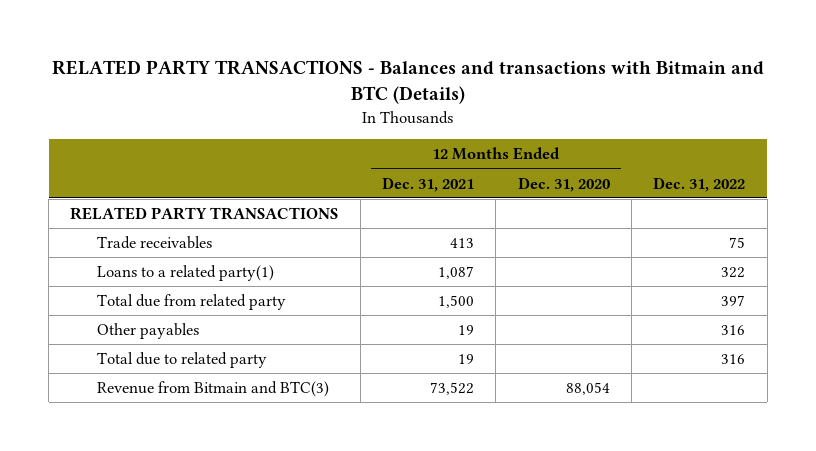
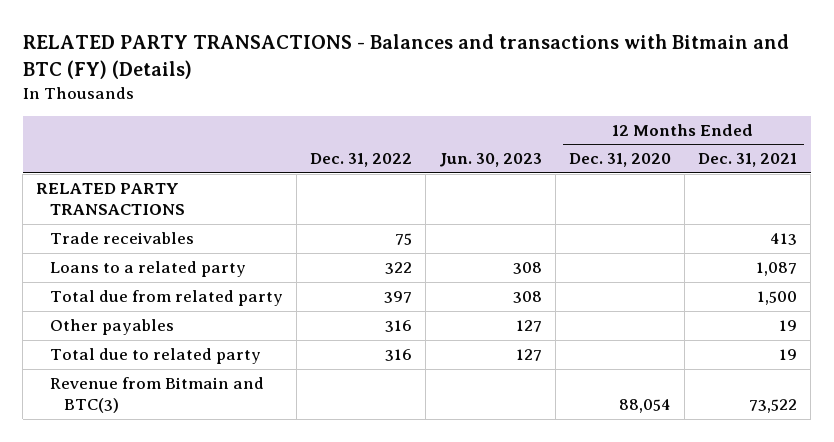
[51,60,764,105] RELATED PARTY TRANSACTIONS - Balances and transactions with Bitmain and BTC (Details) -> [22,34,789,79] RELATED PARTY TRANSACTIONS - Balances and transactions with Bitmain and BTC (FY) (Details)
none -> [439,153,543,168] Jun. 30, 2023
[96,264,274,281] Loans to a related party(1) -> [50,261,247,278] Loans to a related party

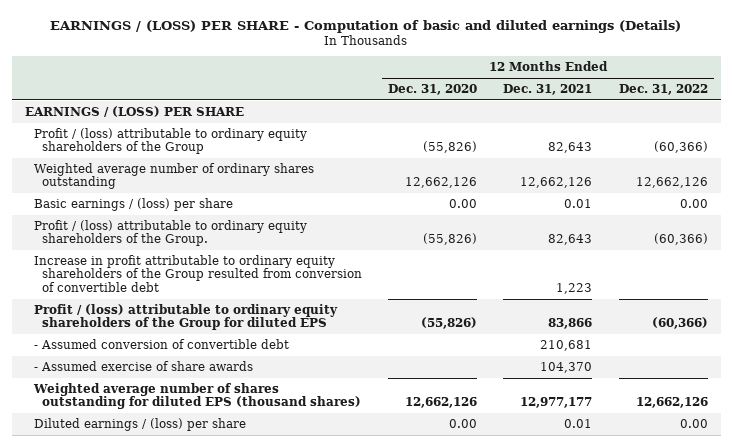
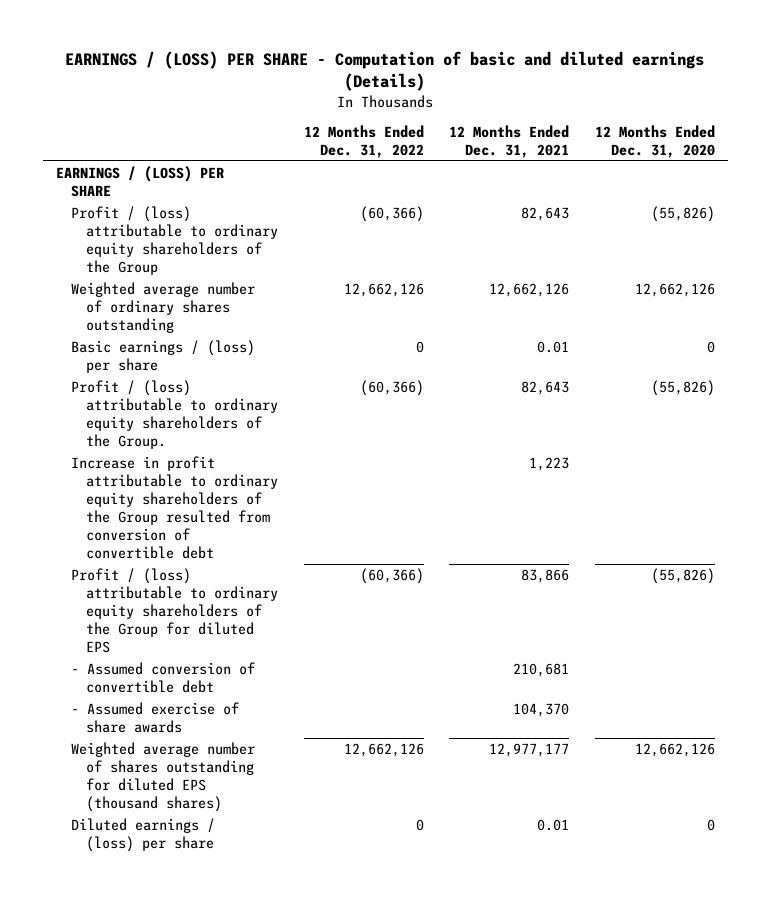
[449,199,478,209] 0.00 -> [707,340,716,353] 0
[679,199,708,209] 0.00 -> [415,340,424,353] 0
[449,419,478,429] 0.00 -> [707,818,716,831] 0
[679,419,708,429] 0.00 -> [415,818,424,831] 0

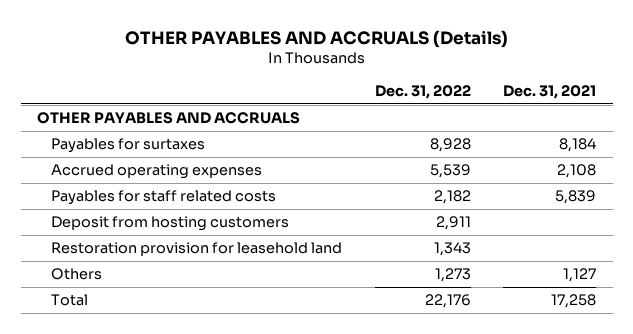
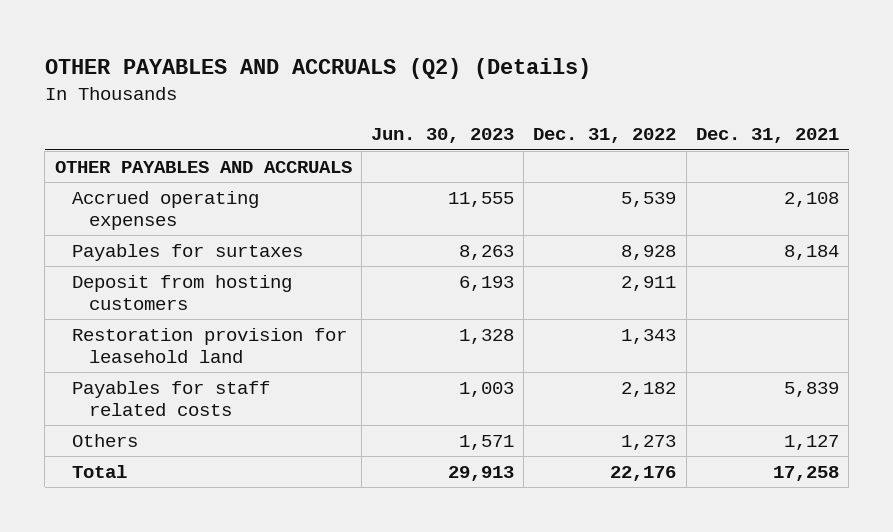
[124,29,508,48] OTHER PAYABLES AND ACCRUALS (Details) -> [44,58,591,80] OTHER PAYABLES AND ACCRUALS (Q2) (Details)
none -> [370,128,514,144] Jun. 30, 2023
[50,138,205,154] Payables for surtaxes -> [71,243,303,261] Payables for surtaxes
[50,190,276,206] Payables for staff related costs -> [71,380,270,417] Payables for staff related costs

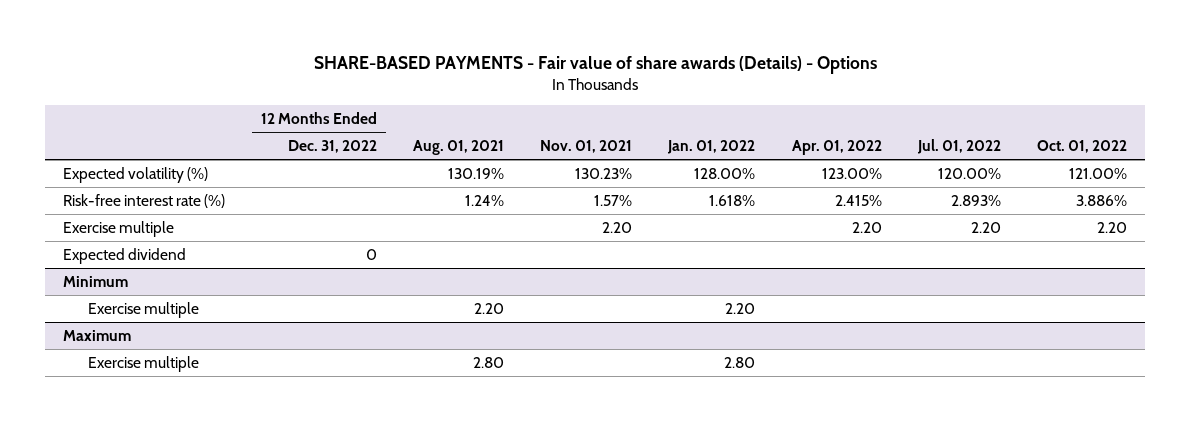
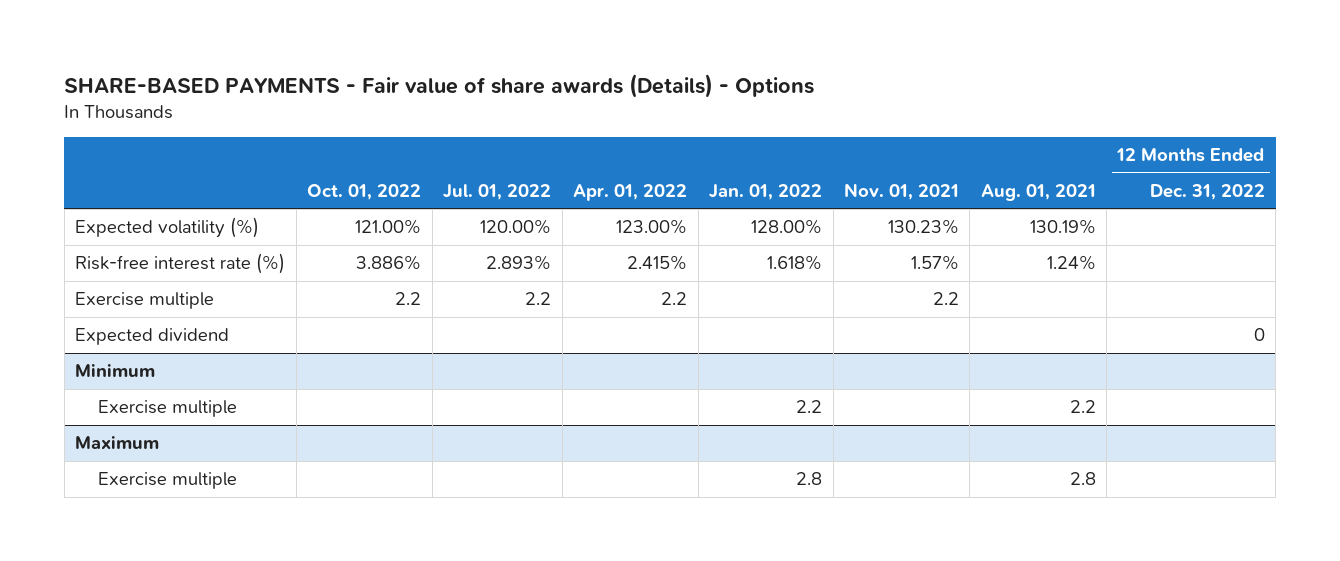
[602,221,633,233] 2.20 -> [932,292,959,306] 2.2
[851,221,882,233] 2.20 -> [661,292,688,306] 2.2
[970,221,1001,233] 2.20 -> [525,292,552,306] 2.2
[1096,221,1127,233] 2.20 -> [395,292,422,306] 2.2
[474,302,505,314] 2.20 -> [1069,400,1096,414] 2.2
[725,302,756,314] 2.20 -> [796,400,823,414] 2.2
[473,356,505,368] 2.80 -> [1069,472,1096,486] 2.8
[724,356,756,368] 2.80 -> [796,472,823,486] 2.8

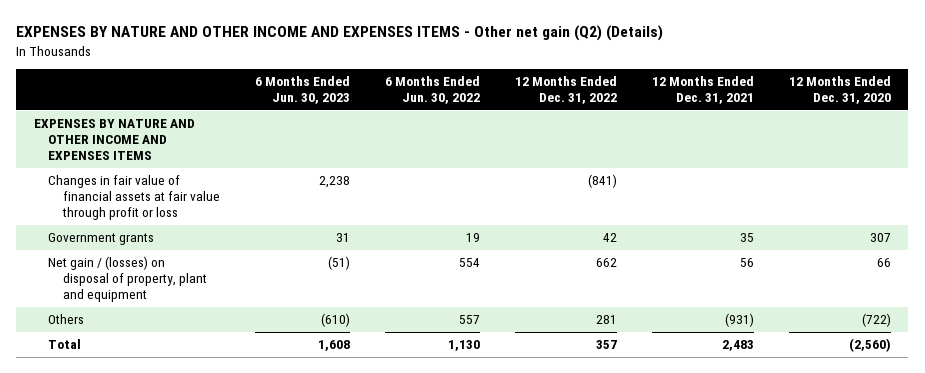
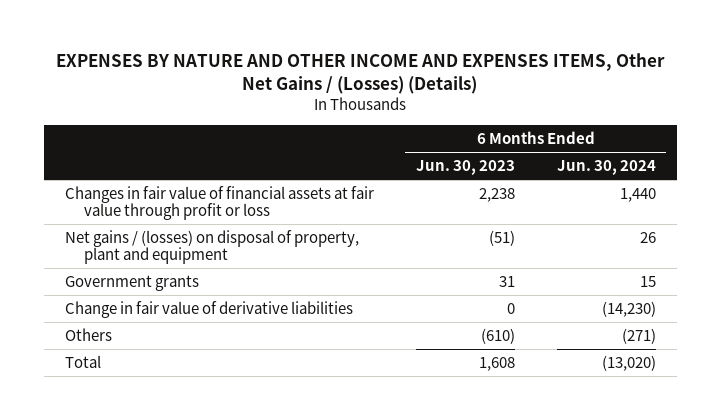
[16,25,664,42] EXPENSES BY NATURE AND OTHER INCOME AND EXPENSES ITEMS - Other net gain (Q2) (Details) -> [56,53,666,95] EXPENSES BY NATURE AND OTHER INCOME AND EXPENSES ITEMS, Other Net Gains / (Losses) (Details)
[384,76,480,105] 6 Months Ended Jun. 30, 2022 -> none
[514,76,617,105] 12 Months Ended Dec. 31, 2022 -> none
[651,76,754,105] 12 Months Ended Dec. 31, 2021 -> none
[788,76,891,105] 12 Months Ended Dec. 31, 2020 -> none
none -> [556,160,656,176] Jun. 30, 2024
[33,119,195,161] EXPENSES BY NATURE AND OTHER INCOME AND EXPENSES ITEMS -> none
none -> [64,229,359,265] Net gains / (losses) on disposal of property, plant and equipment
[48,256,207,303] Net gain / (losses) on disposal of property, plant and equipment -> none
none -> [64,300,353,318] Change in fair value of derivative liabilities

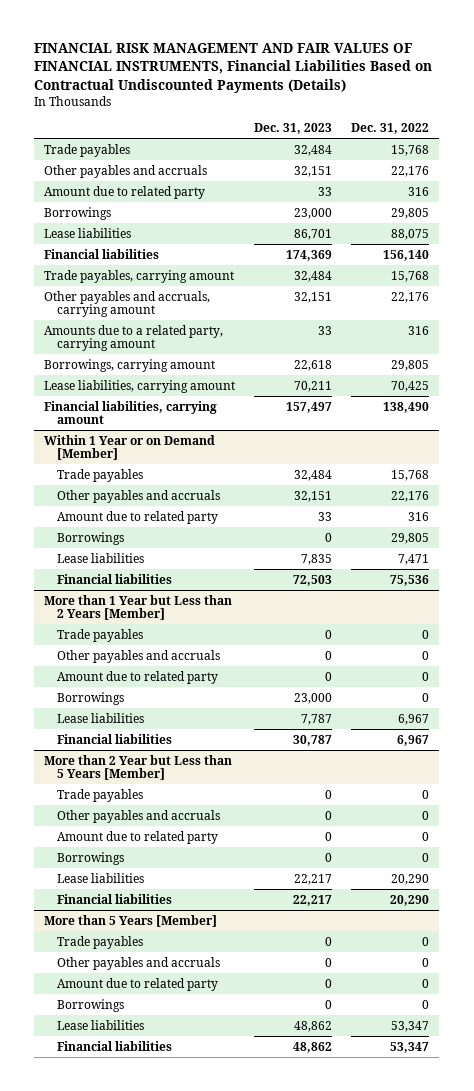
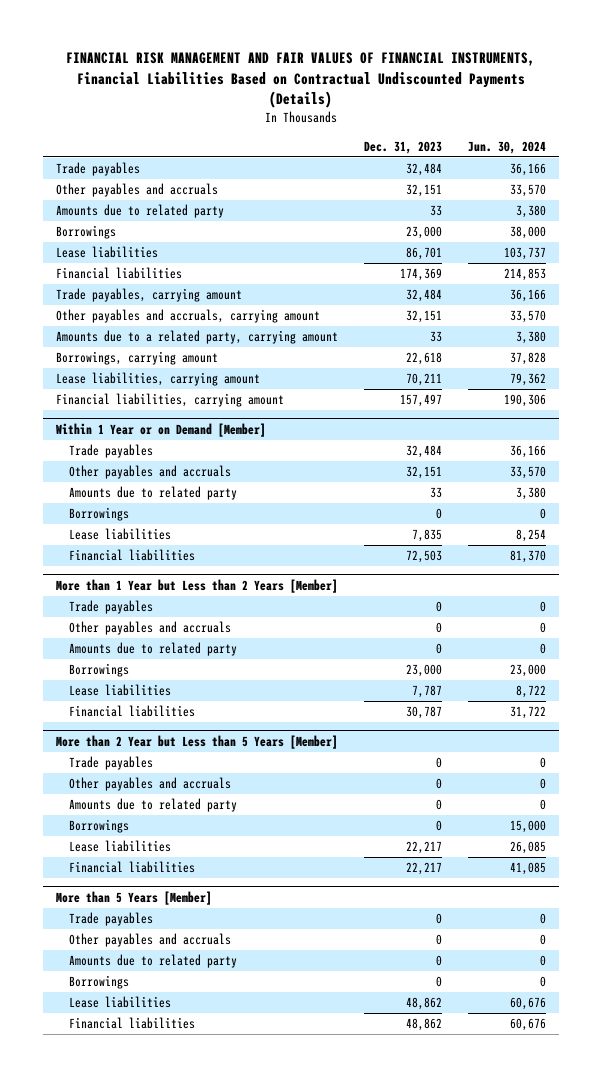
[351,123,430,135] Dec. 31, 2022 -> none
none -> [468,140,547,154] Jun. 30, 2024
[44,185,206,199] Amount due to related party -> [55,204,224,219] Amounts due to related party
[56,510,218,524] Amount due to related party -> [69,486,238,501] Amounts due to related party
[56,670,218,684] Amount due to related party -> [69,642,238,657] Amounts due to related party
[56,830,218,844] Amount due to related party -> [69,798,238,813] Amounts due to related party
[56,977,218,991] Amount due to related party -> [69,954,238,969] Amounts due to related party

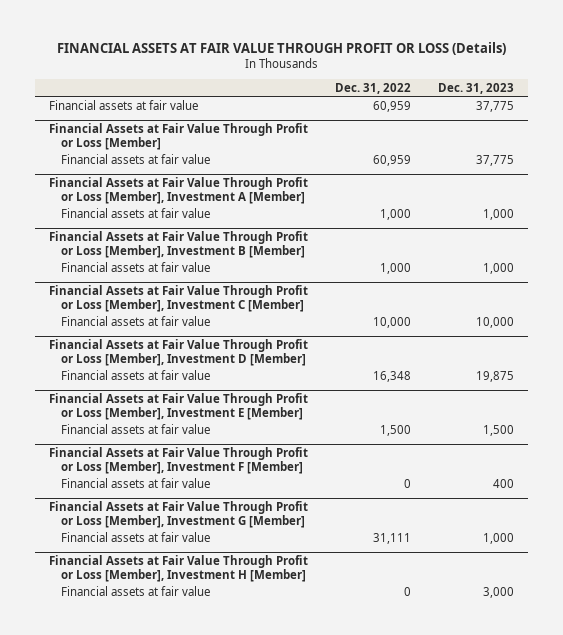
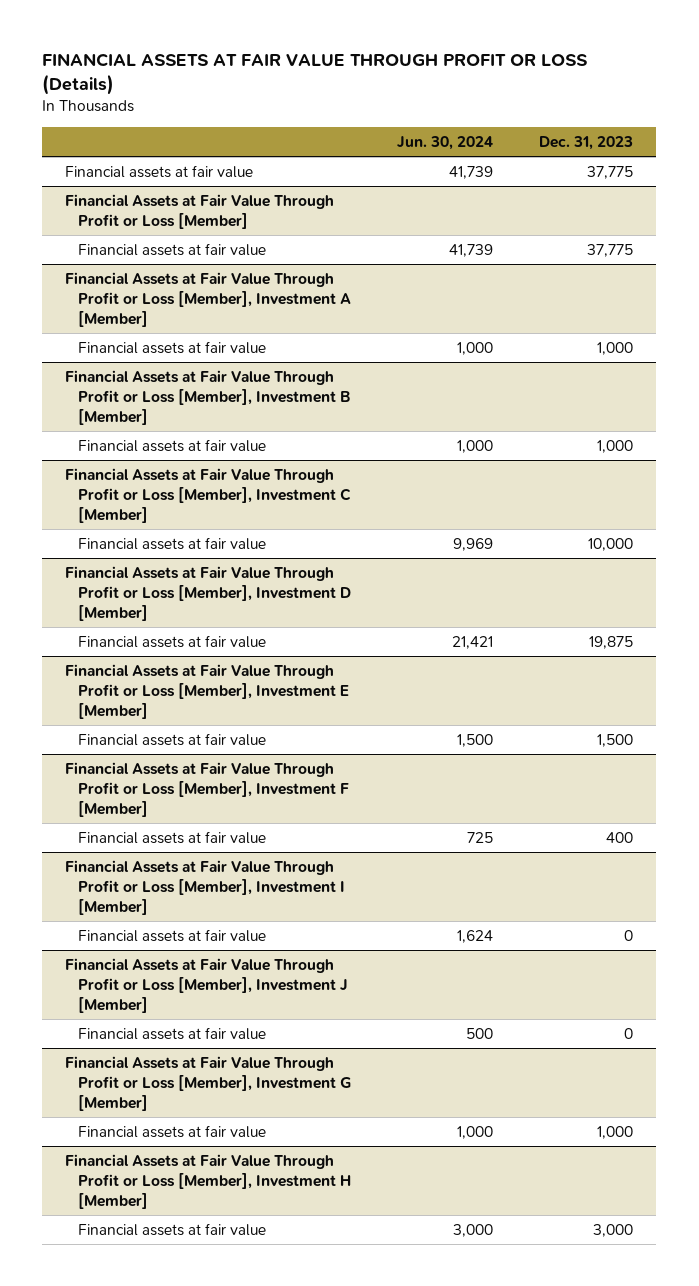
[335,82,412,94] Dec. 31, 2022 -> none
none -> [396,135,493,150] Jun. 30, 2024
none -> [65,860,345,915] Financial Assets at Fair Value Through Profit or Loss [Member], Investment I [Member]
none -> [77,929,266,943] Financial assets at fair value
none -> [65,958,348,1013] Financial Assets at Fair Value Through Profit or Loss [Member], Investment J [Member]
none -> [77,1027,266,1041] Financial assets at fair value

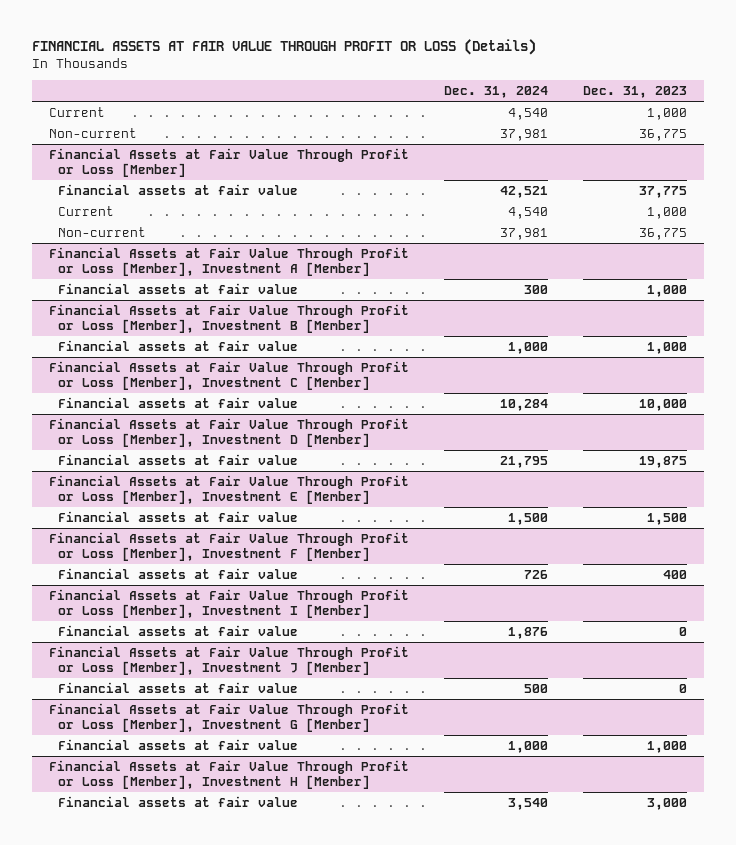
[396,135,493,150] Jun. 30, 2024 -> none
none -> [443,85,548,98] Dec. 31, 2024
[65,165,254,179] Financial assets at fair value -> none
none -> [49,106,106,117] Current
none -> [49,127,138,138] Non-current
none -> [58,205,115,216] Current
none -> [58,226,147,237] Non-current

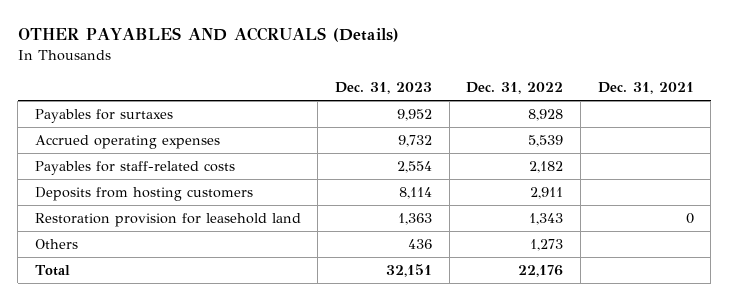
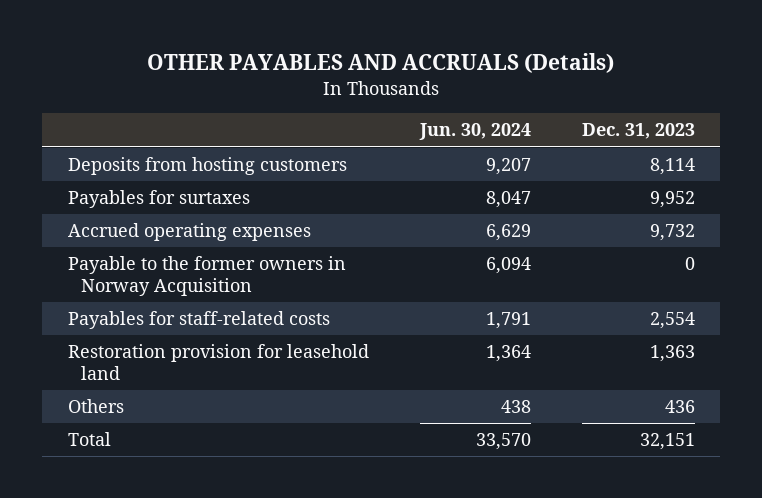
[466,82,564,95] Dec. 31, 2022 -> none
[597,82,694,95] Dec. 31, 2021 -> none
none -> [418,123,531,141] Jun. 30, 2024
[34,186,253,201] Deposits from hosting customers -> [67,157,347,176] Deposits from hosting customers
none -> [67,256,346,297] Payable to the former owners in Norway Acquisition

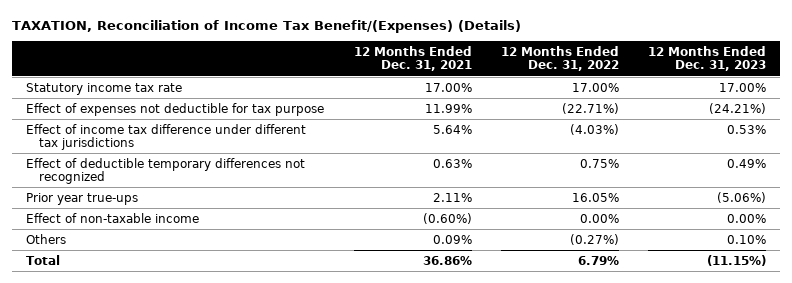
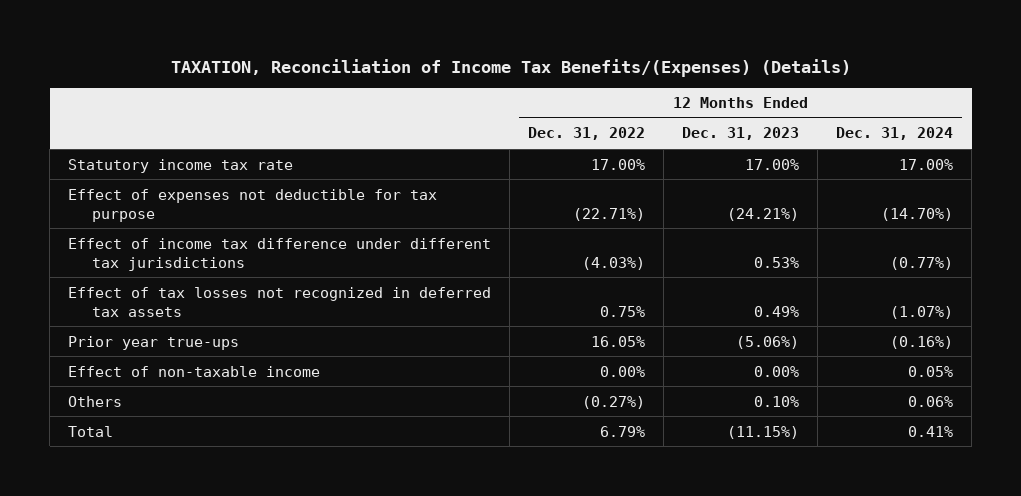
[11,19,521,33] TAXATION, Reconciliation of Income Tax Benefit/(Expenses) (Details) -> [170,58,851,77] TAXATION, Reconciliation of Income Tax Benefits/(Expenses) (Details)
[353,45,472,72] 12 Months Ended Dec. 31, 2021 -> none
none -> [836,127,954,141] Dec. 31, 2024
[26,157,306,185] Effect of deductible temporary differences not recognized -> [68,286,492,317] Effect of tax losses not recognized in deferred tax assets

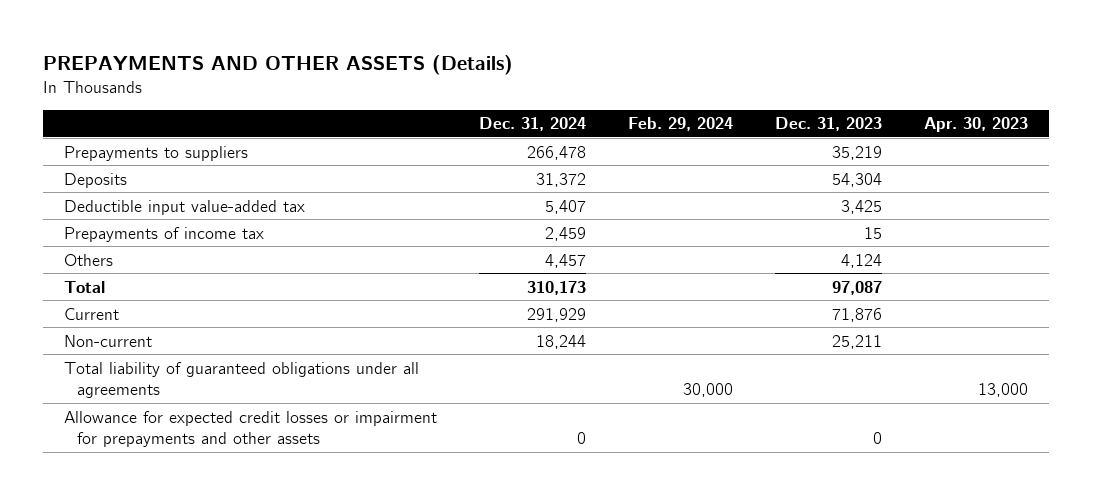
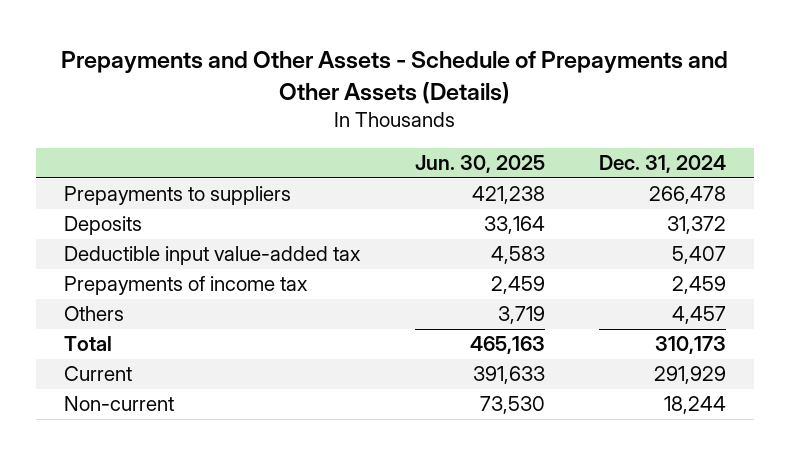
[43,54,514,75] PREPAYMENTS AND OTHER ASSETS (Details) -> [61,51,729,104] Prepayments and Other Assets - Schedule of Prepayments and Other Assets (Details)
[628,117,734,132] Feb. 29, 2024 -> none
[775,117,883,132] Dec. 31, 2023 -> none
[924,117,1029,133] Apr. 30, 2023 -> none
none -> [414,155,545,174] Jun. 30, 2025
[64,361,420,399] Total liability of guaranteed obligations under all agreements -> none
[64,410,438,448] Allowance for expected credit losses or impairment for prepayments and other assets -> none

